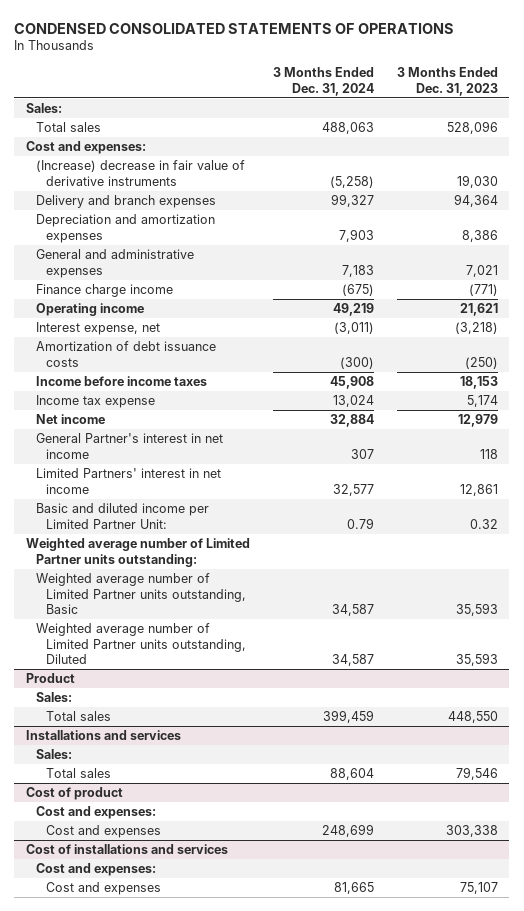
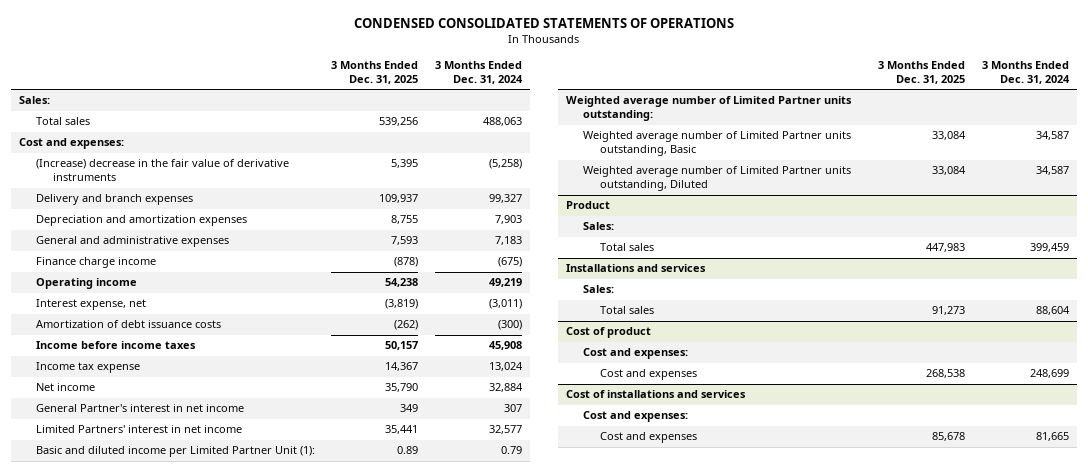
[396,66,498,96] 3 Months Ended Dec. 31, 2023 -> none
none -> [331,60,419,84] 3 Months Ended Dec. 31, 2025
[35,160,245,186] (Increase) decrease in fair value of derivative instruments -> [36,159,290,182] (Increase) decrease in the fair value of derivative instruments
[35,503,209,529] Basic and diluted income per Limited Partner Unit: -> [36,446,316,458] Basic and diluted income per Limited Partner Unit (1):

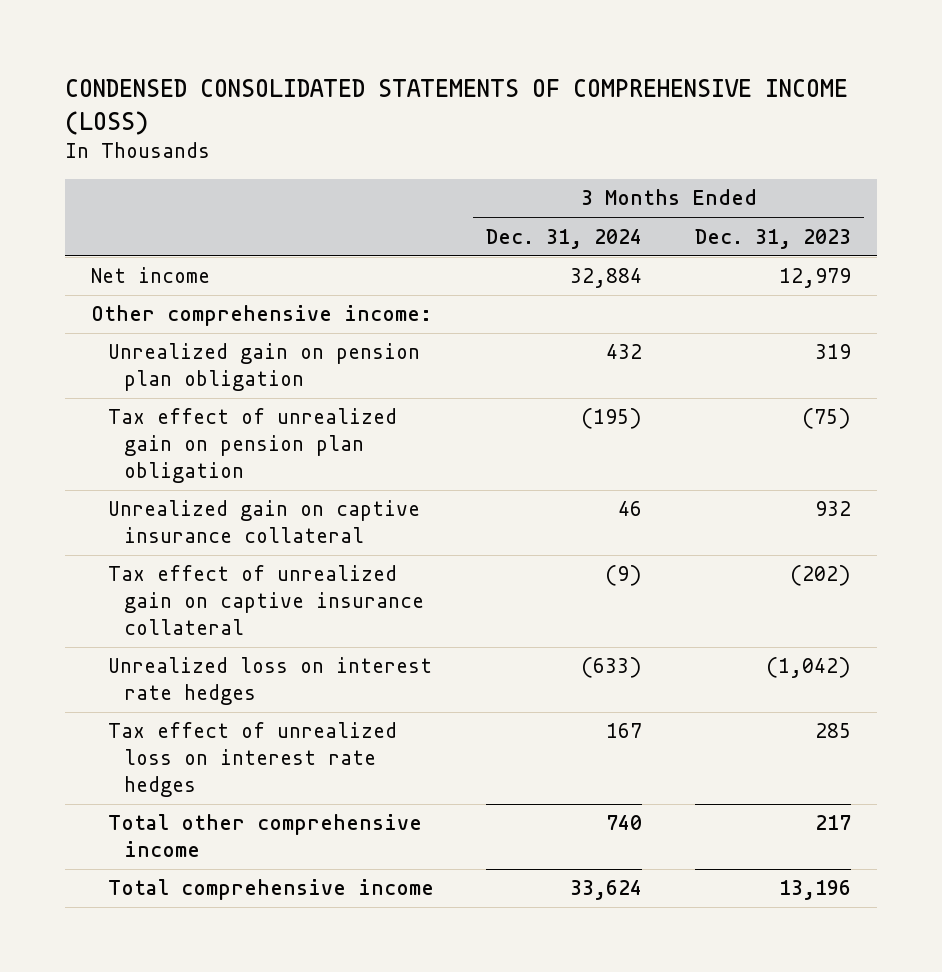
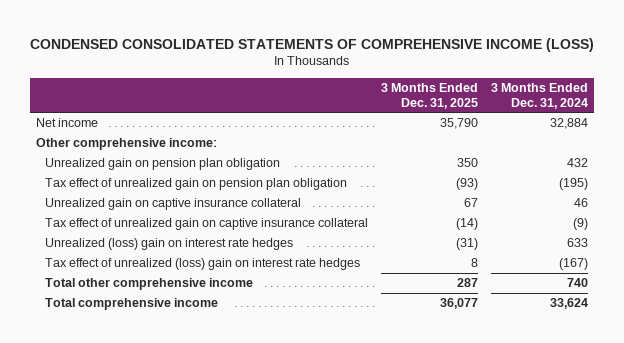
[695,228,852,249] Dec. 31, 2023 -> none
none -> [380,82,478,109] 3 Months Ended Dec. 31, 2025
[107,657,432,706] Unrealized loss on interest rate hedges -> [45,238,294,251] Unrealized (loss) gain on interest rate hedges
[581,657,643,679] (633) -> [566,238,588,248] 633
[107,722,397,797] Tax effect of unrealized loss on interest rate hedges -> [45,258,361,271] Tax effect of unrealized (loss) gain on interest rate hedges
[606,723,643,739] 167 -> [558,258,588,271] (167)

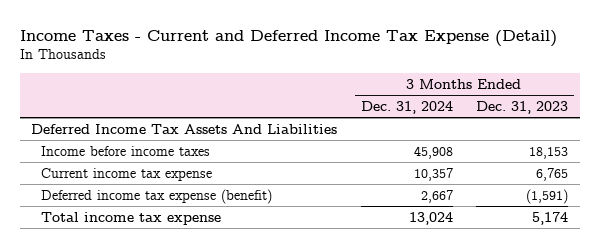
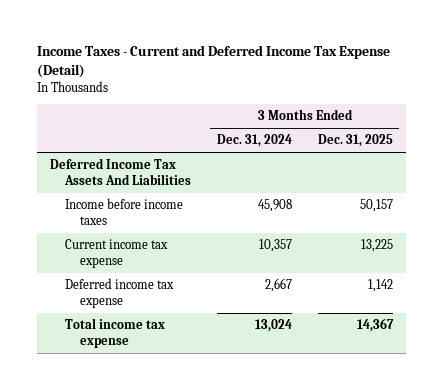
[476,100,569,114] Dec. 31, 2023 -> none
none -> [317,134,393,148] Dec. 31, 2025
[41,188,273,204] Deferred income tax expense (benefit) -> [65,278,175,308] Deferred income tax expense

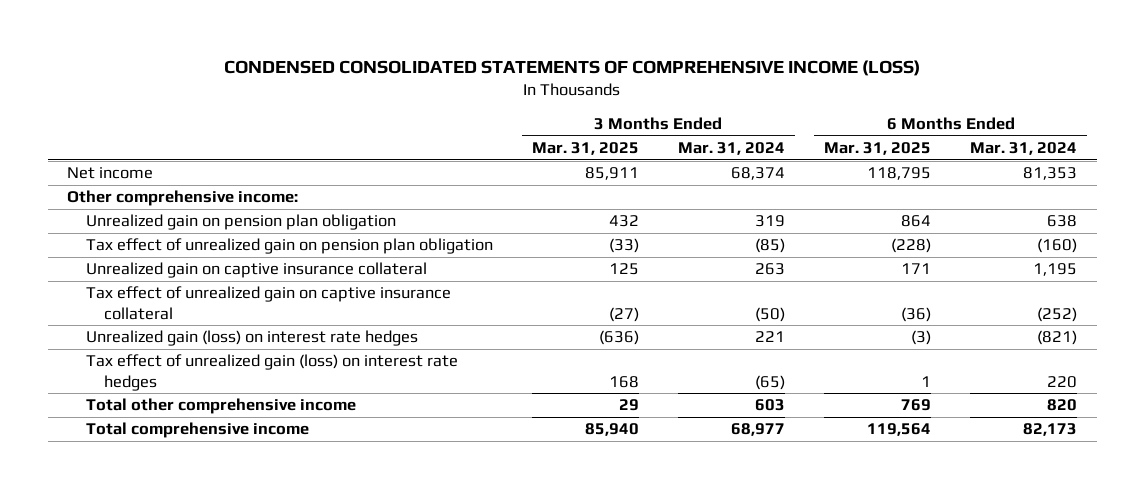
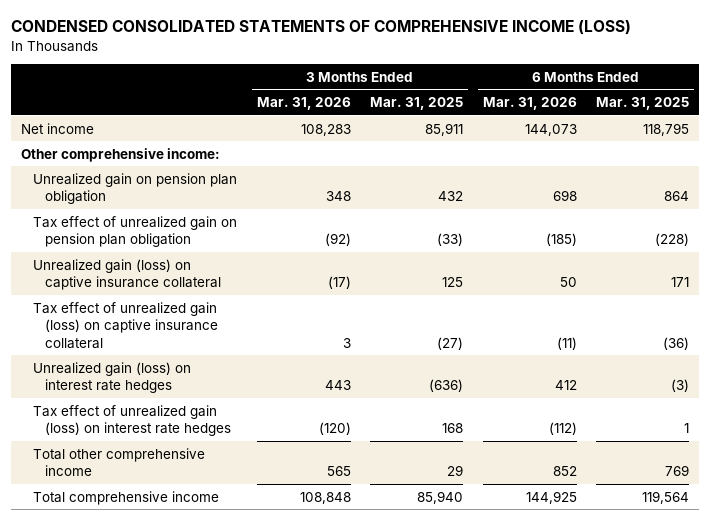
[677,141,785,155] Mar. 31, 2024 -> none
[970,141,1078,155] Mar. 31, 2024 -> none
none -> [256,97,351,111] Mar. 31, 2026
none -> [482,97,577,111] Mar. 31, 2026
[85,262,427,279] Unrealized gain on captive insurance collateral -> [33,258,221,291] Unrealized gain (loss) on captive insurance collateral
[85,286,451,320] Tax effect of unrealized gain on captive insurance collateral -> [33,301,218,349] Tax effect of unrealized gain (loss) on captive insurance collateral

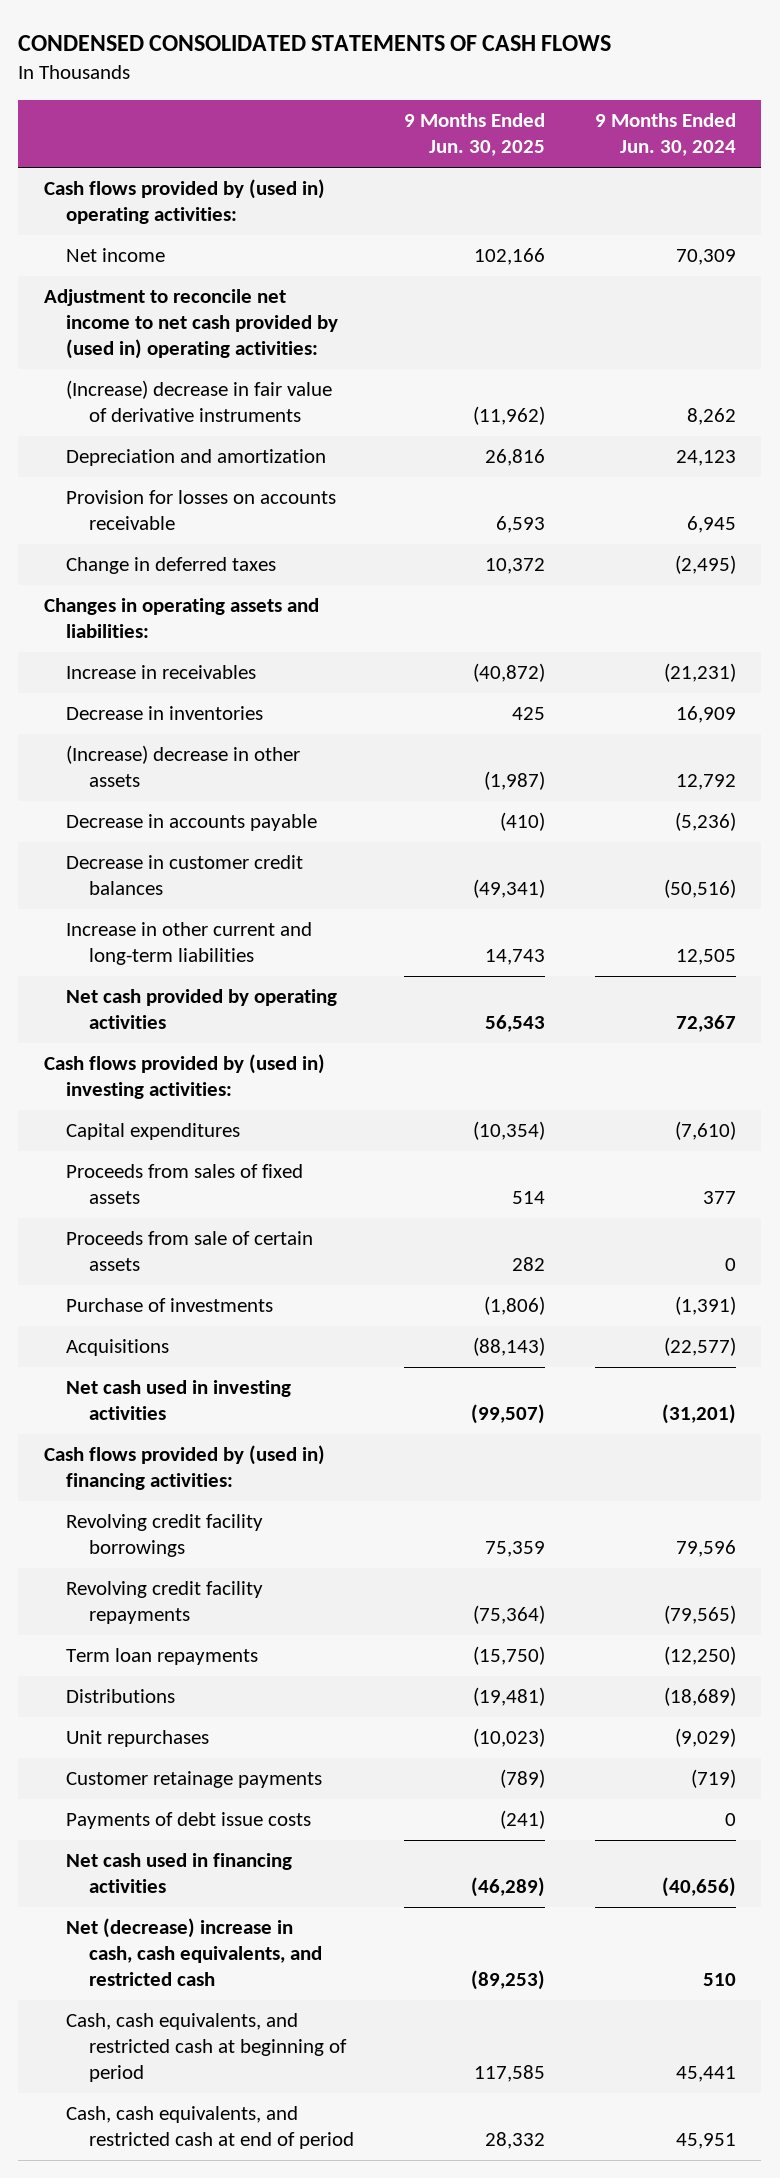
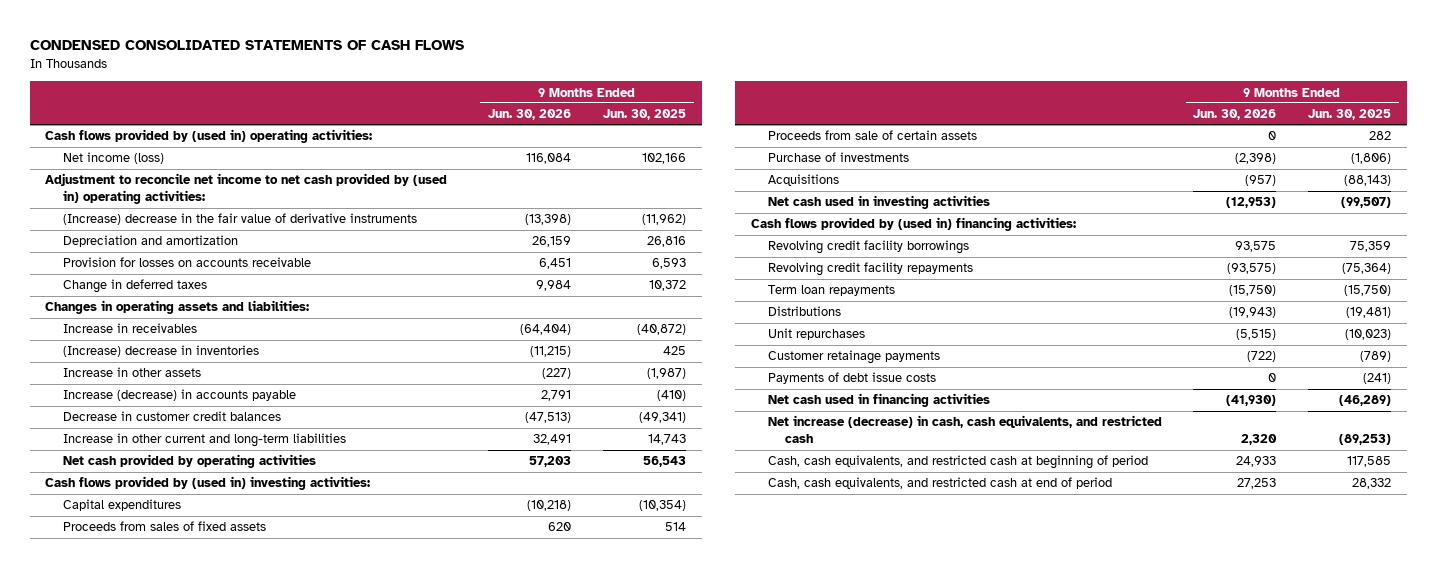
[595,113,737,157] 9 Months Ended Jun. 30, 2024 -> none
none -> [488,109,572,121] Jun. 30, 2026
[66,248,166,263] Net income -> [62,152,164,165] Net income (loss)
[66,380,333,423] (Increase) decrease in fair value of derivative instruments -> [62,213,417,226] (Increase) decrease in the fair value of derivative instruments
[66,706,264,721] Decrease in inventories -> [62,345,259,358] (Increase) decrease in inventories
[66,745,301,788] (Increase) decrease in other assets -> [62,367,201,378] Increase in other assets
[66,814,318,832] Decrease in accounts payable -> [62,389,296,402] Increase (decrease) in accounts payable
[66,1918,323,1987] Net (decrease) increase in cash, cash equivalents, and restricted cash -> [767,415,1162,444] Net increase (decrease) in cash, cash equivalents, and restricted cash

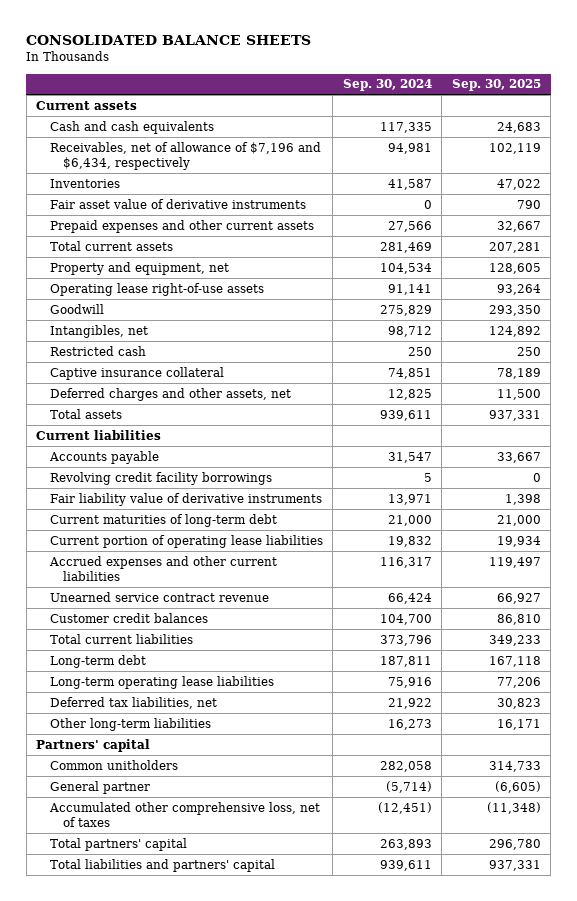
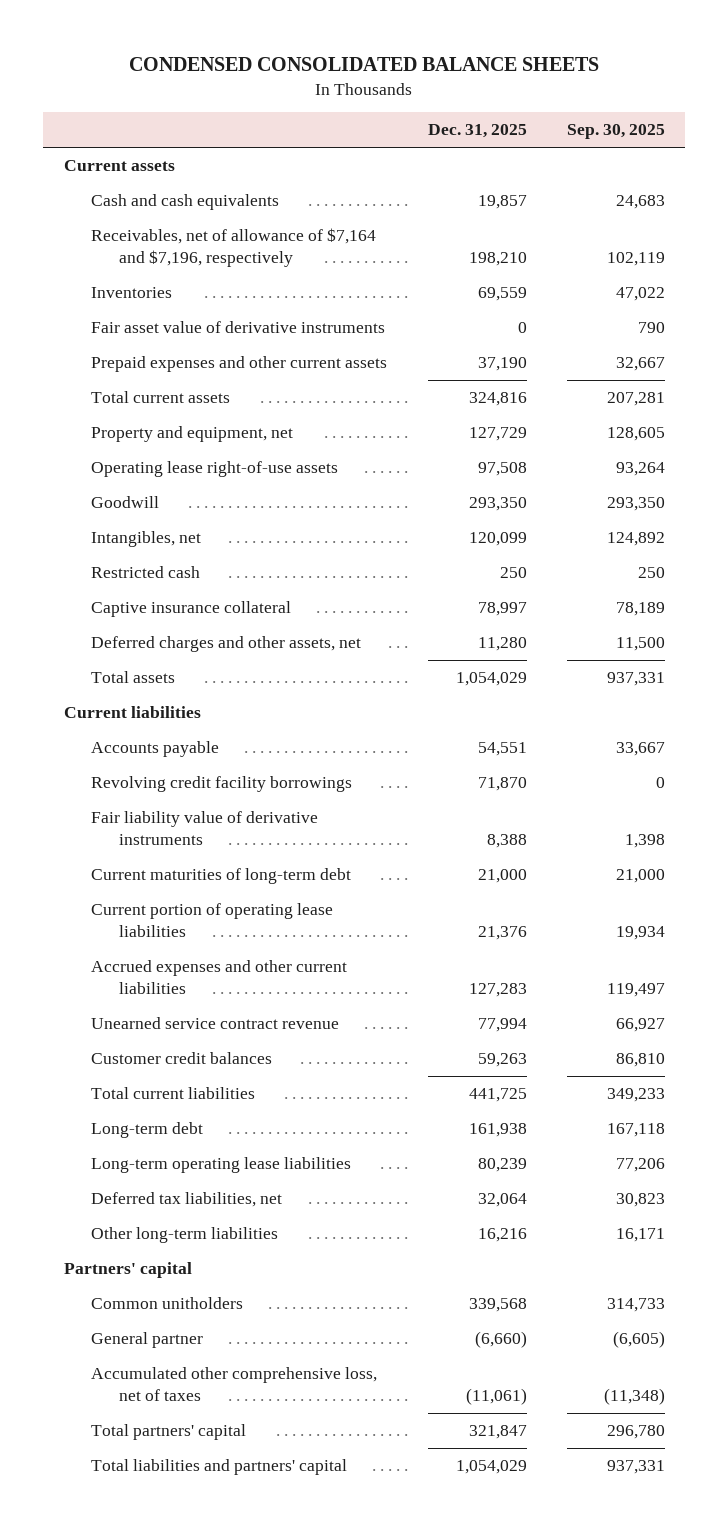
[26,35,312,46] CONSOLIDATED BALANCE SHEETS -> [129,56,600,71] CONDENSED CONSOLIDATED BALANCE SHEETS
[342,79,432,92] Sep. 30, 2024 -> none
none -> [427,124,527,139] Dec. 31, 2025
[49,141,321,170] Receivables, net of allowance of $7,196 and $6,434, respectively -> [91,228,377,268] Receivables, net of allowance of $7,164 and $7,196, respectively

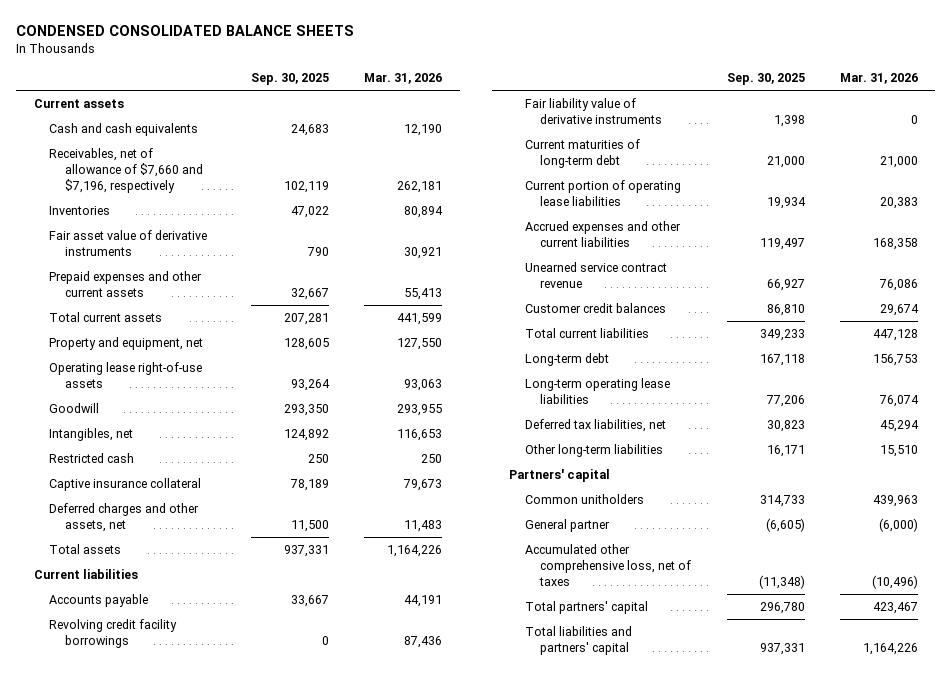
[427,124,527,139] Dec. 31, 2025 -> none
none -> [364,73,443,85] Mar. 31, 2026
[91,228,377,268] Receivables, net of allowance of $7,164 and $7,196, respectively -> [49,147,203,194] Receivables, net of allowance of $7,660 and $7,196, respectively

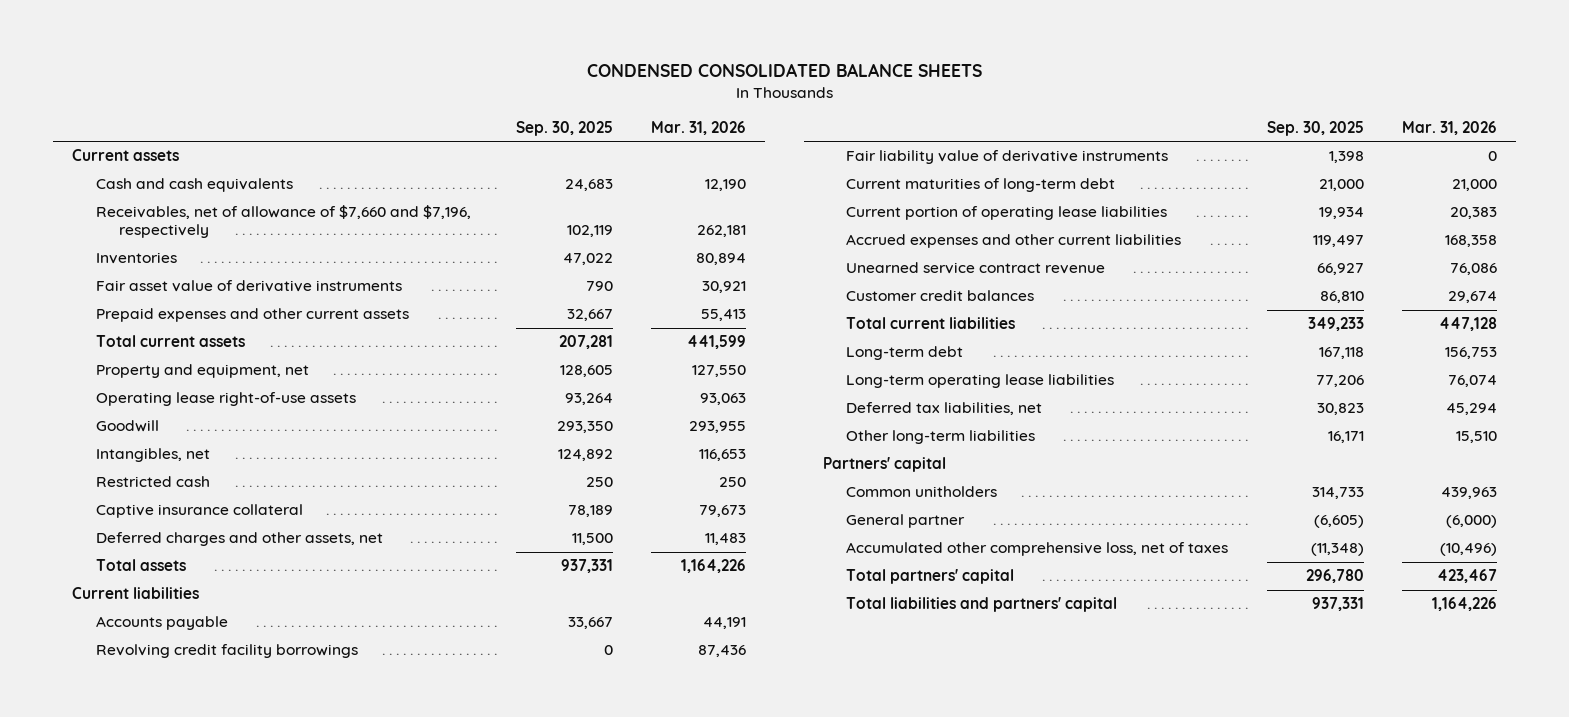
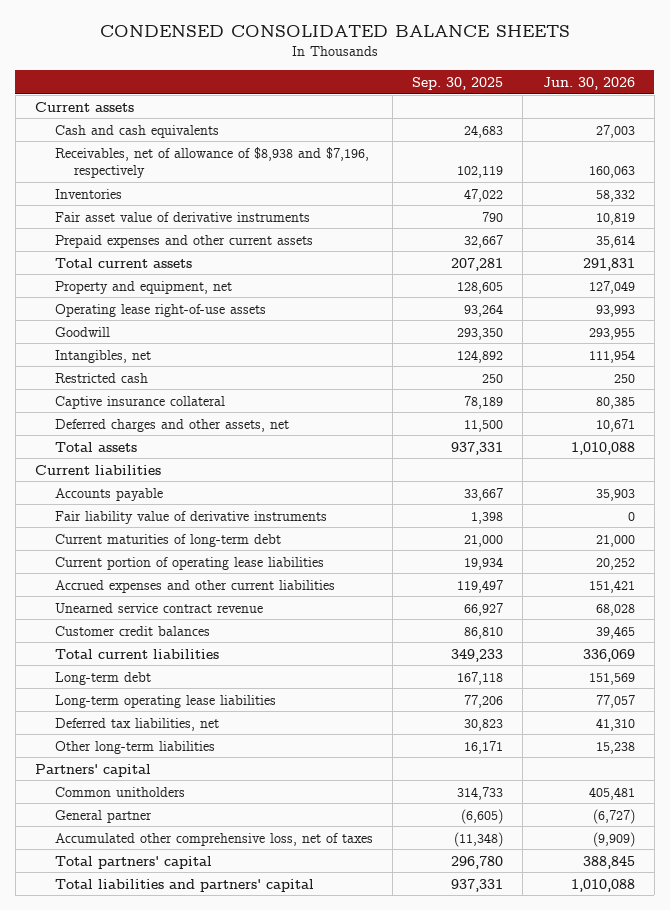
[651,120,747,135] Mar. 31, 2026 -> none
none -> [542,76,635,90] Jun. 30, 2026
[95,205,471,239] Receivables, net of allowance of $7,660 and $7,196, respectively -> [54,146,369,179] Receivables, net of allowance of $8,938 and $7,196, respectively
[95,644,358,659] Revolving credit facility borrowings -> none

